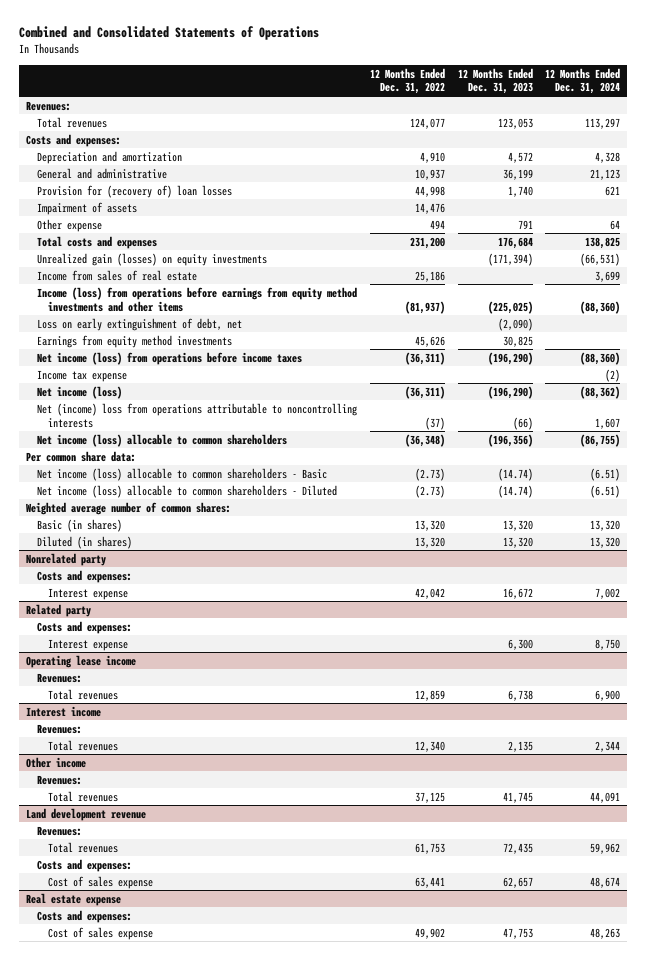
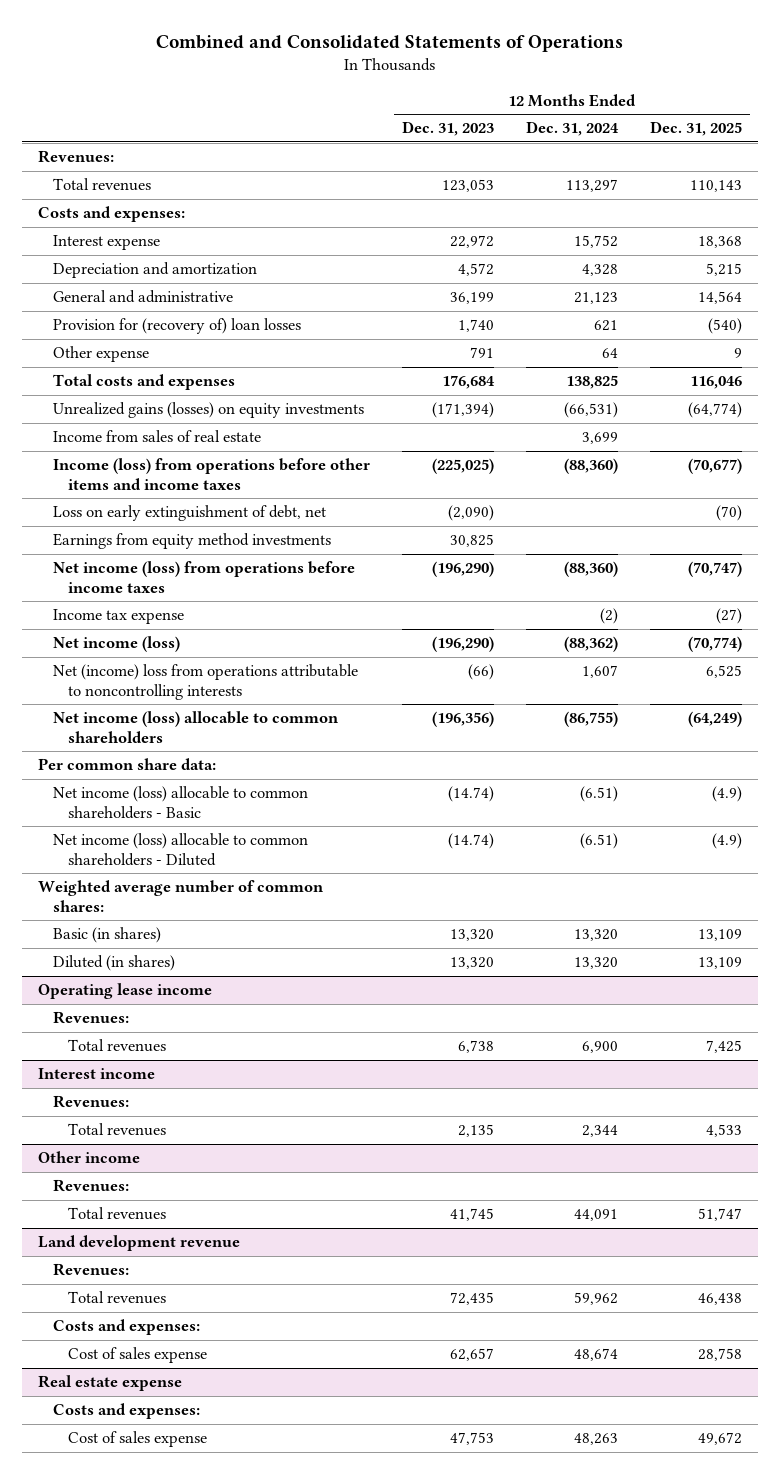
[369,67,445,95] 12 Months Ended Dec. 31, 2022 -> none
none -> [649,121,742,137] Dec. 31, 2025
none -> [53,235,161,251] Interest expense
[36,201,137,215] Impairment of assets -> none
[36,252,267,266] Unrealized gain (losses) on equity investments -> [53,402,365,419] Unrealized gains (losses) on equity investments
[36,286,357,312] Income (loss) from operations before earnings from equity method investments and other items -> [53,458,371,490] Income (loss) from operations before other items and income taxes
[25,552,106,566] Nonrelated party -> none
[36,569,132,583] Costs and expenses: -> none
[48,587,129,600] Interest expense -> none
[25,603,91,617] Related party -> none
[36,620,132,634] Costs and expenses: -> none
[48,638,129,651] Interest expense -> none

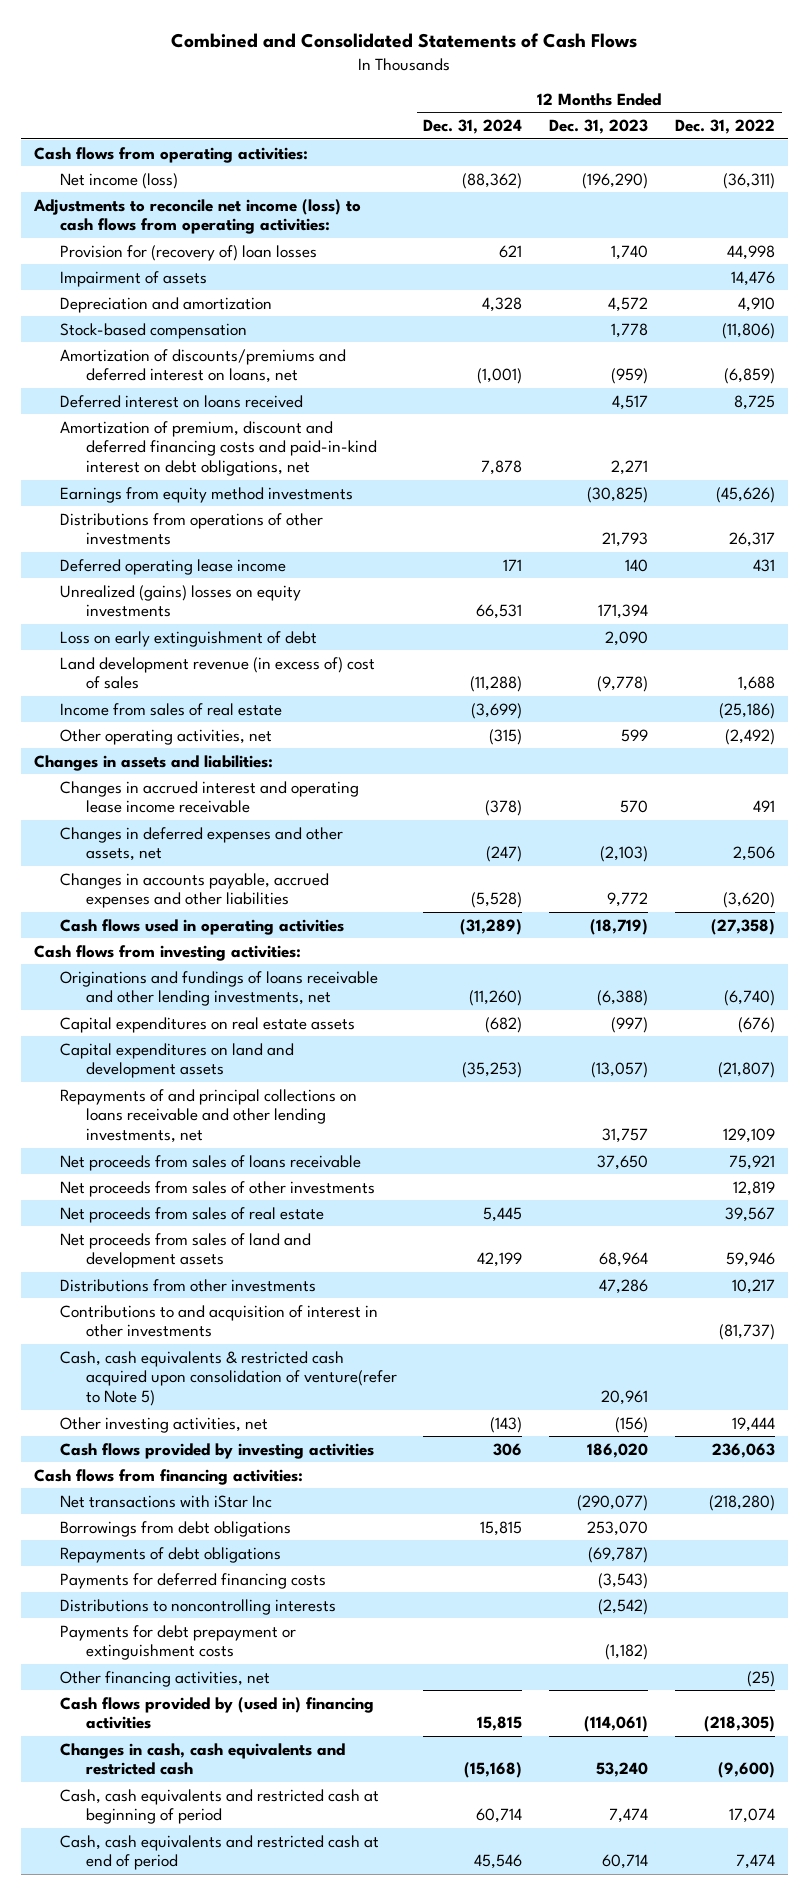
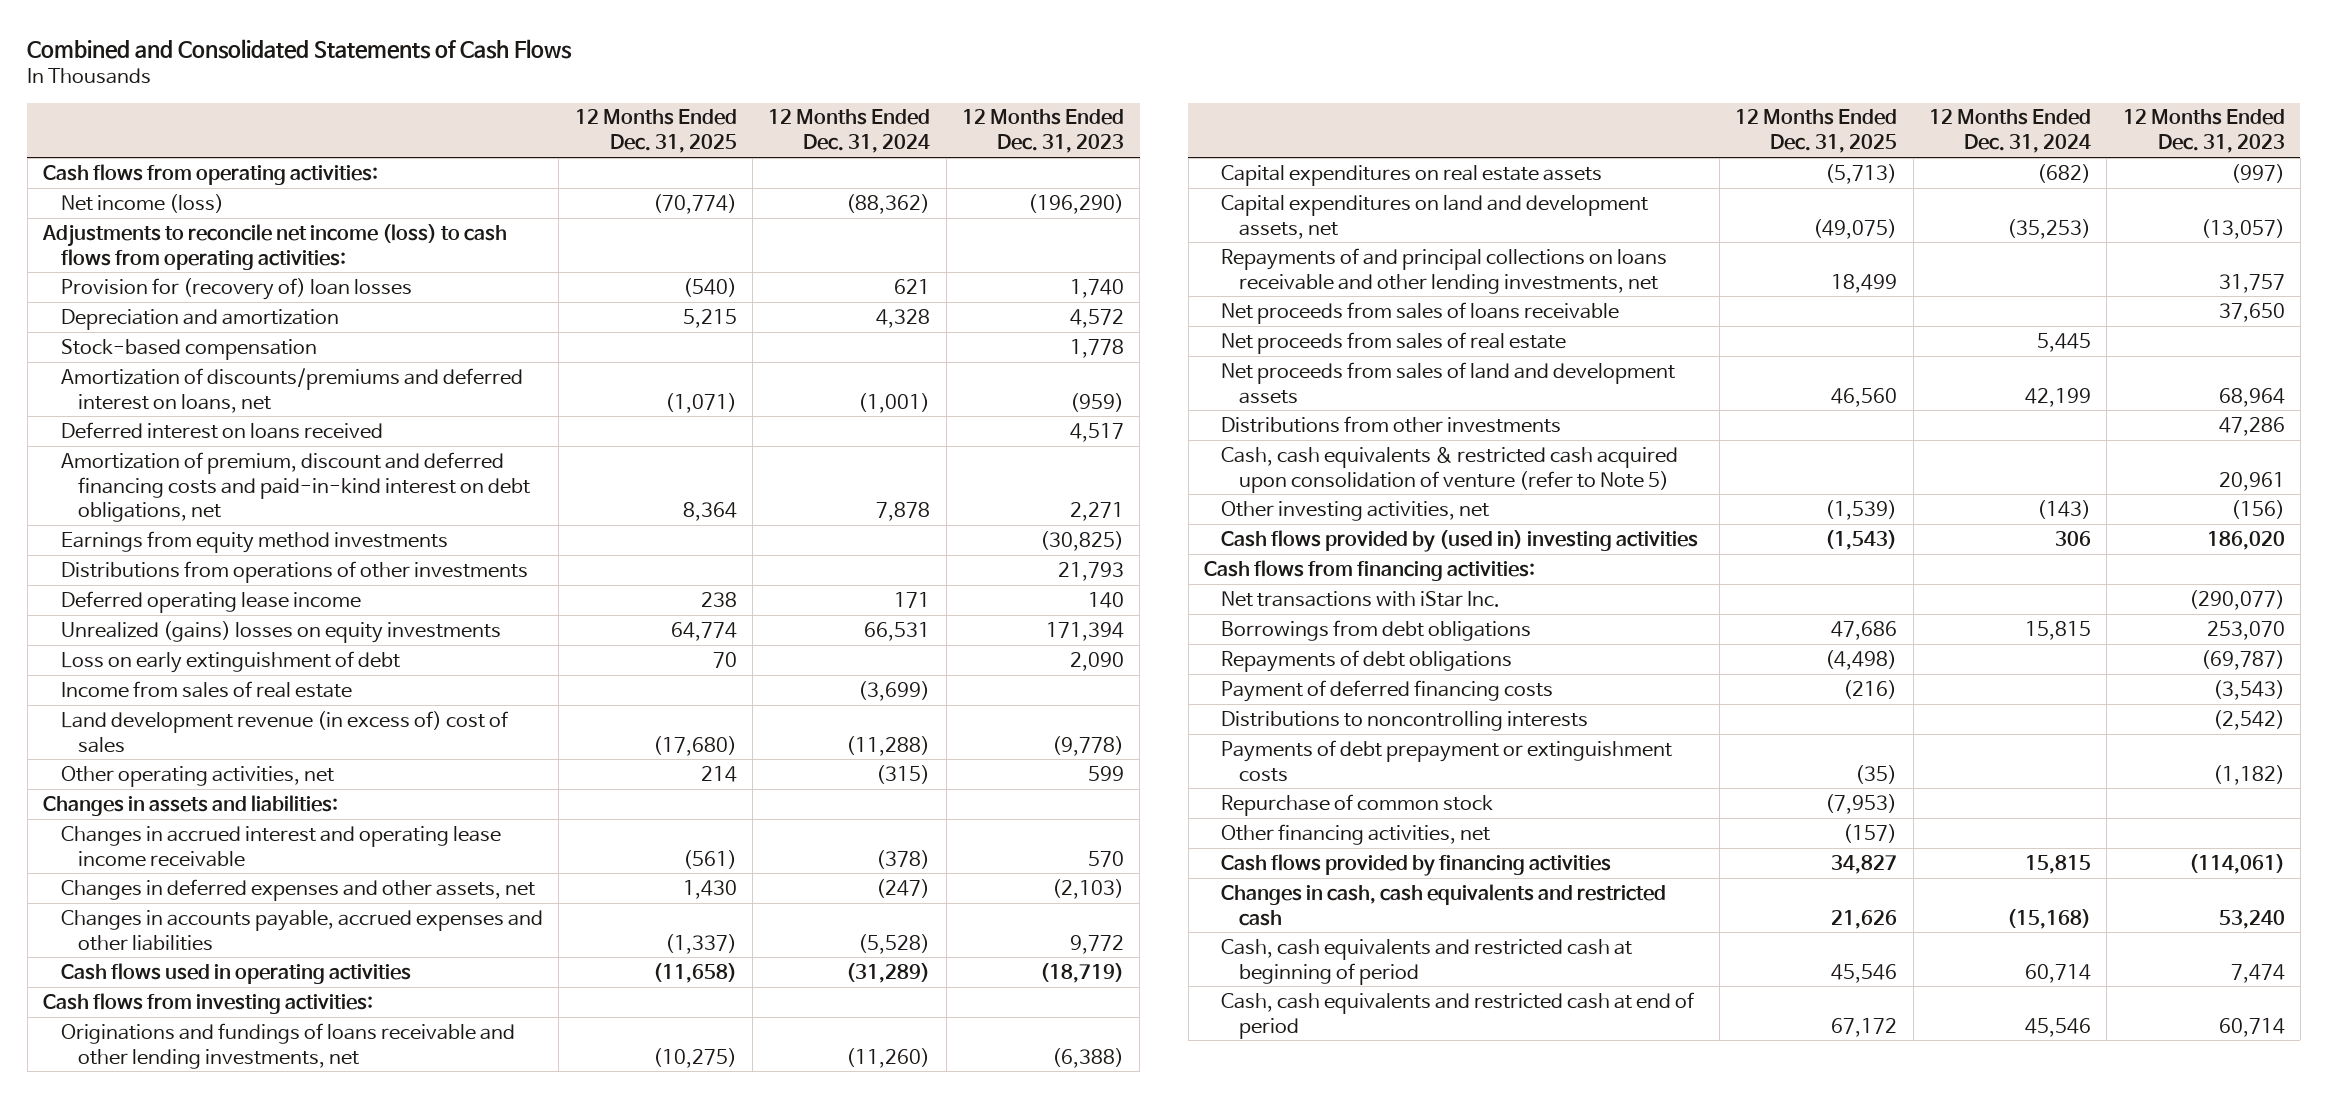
[674,119,775,135] Dec. 31, 2022 -> none
none -> [574,109,737,154] 12 Months Ended Dec. 31, 2025
[59,270,207,287] Impairment of assets -> none
[59,656,375,690] Land development revenue (in excess of) cost of sales -> [60,710,508,753] Land development revenue (in excess of) cost of sales
[59,1042,294,1079] Capital expenditures on land and development assets -> [1221,194,1649,239] Capital expenditures on land and development assets, net
[59,1180,375,1197] Net proceeds from sales of other investments -> none
[59,1304,378,1338] Contributions to and acquisition of interest in other investments -> none
[59,1350,397,1407] Cash, cash equivalents & restricted cash acquired upon consolidation of venture(refer to Note 5) -> [1221,446,1679,493] Cash, cash equivalents & restricted cash acquired upon consolidation of venture (refer to Note 5)
[59,1442,374,1459] Cash flows provided by investing activities -> [1221,529,1699,552] Cash flows provided by (used in) investing activities
[59,1494,272,1508] Net transactions with iStar Inc -> [1221,590,1501,607] Net transactions with iStar Inc.
[59,1572,326,1589] Payments for deferred financing costs -> [1221,679,1554,702] Payment of deferred financing costs
[59,1624,296,1661] Payments for debt prepayment or extinguishment costs -> [1221,739,1673,782] Payments of debt prepayment or extinguishment costs
none -> [1221,793,1494,816] Repurchase of common stock
[59,1696,374,1730] Cash flows provided by (used in) financing activities -> [1221,853,1612,876] Cash flows provided by financing activities

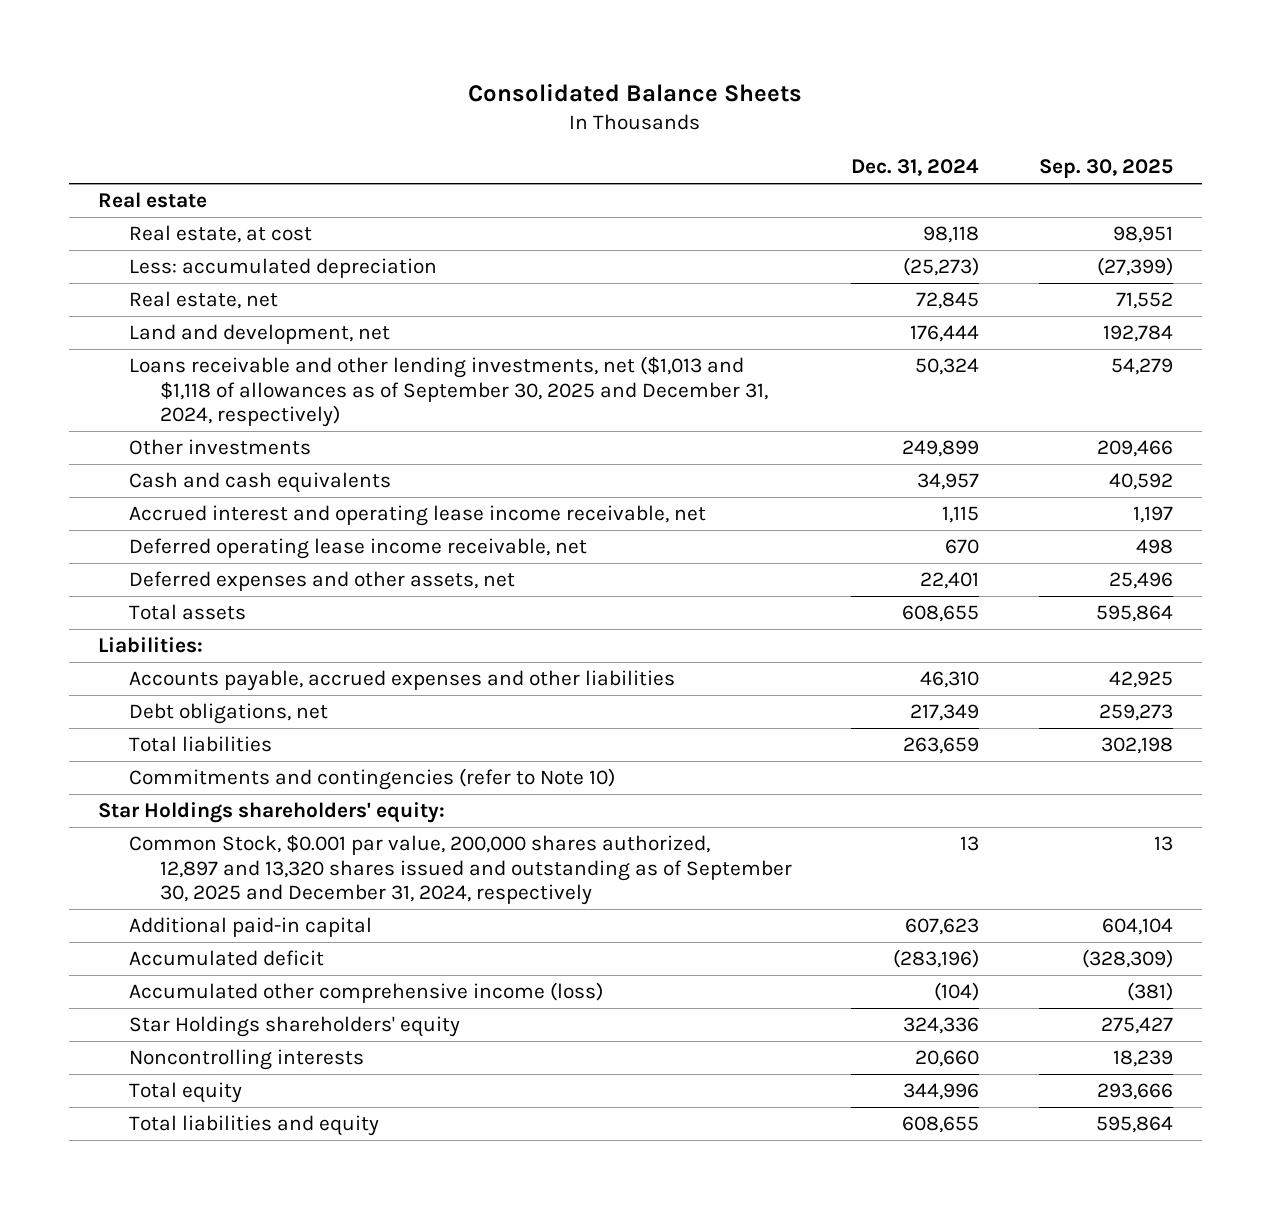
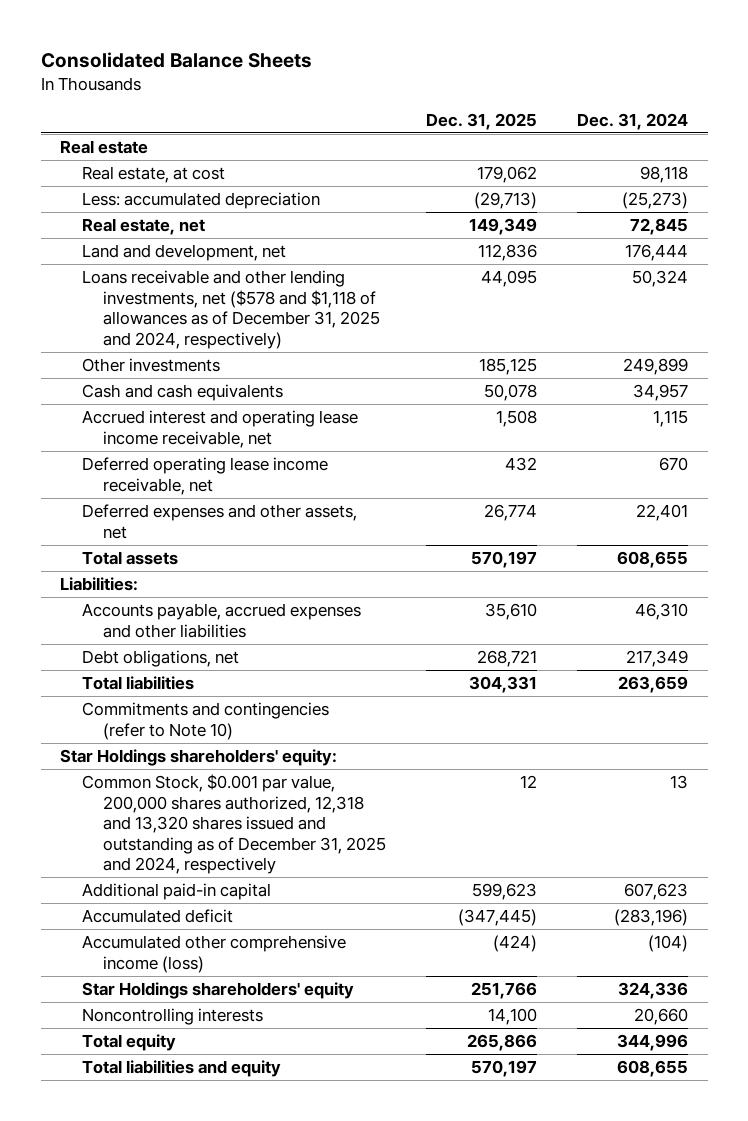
[1038,159,1173,179] Sep. 30, 2025 -> none
none -> [425,112,537,130] Dec. 31, 2025
[129,356,768,427] Loans receivable and other lending investments, net ($1,013 and $1,118 of allowances as of September 30, 2025 and December 31, 2024, respectively) -> [81,270,381,349] Loans receivable and other lending investments, net ($578 and $1,118 of allowances as of December 31, 2025 and 2024, respectively)
[129,835,792,905] Common Stock, $0.001 par value, 200,000 shares authorized, 12,897 and 13,320 shares issued and outstanding as of September 30, 2025 and December 31, 2024, respectively -> [81,774,387,875] Common Stock, $0.001 par value, 200,000 shares authorized, 12,318 and 13,320 shares issued and outstanding as of December 31, 2025 and 2024, respectively

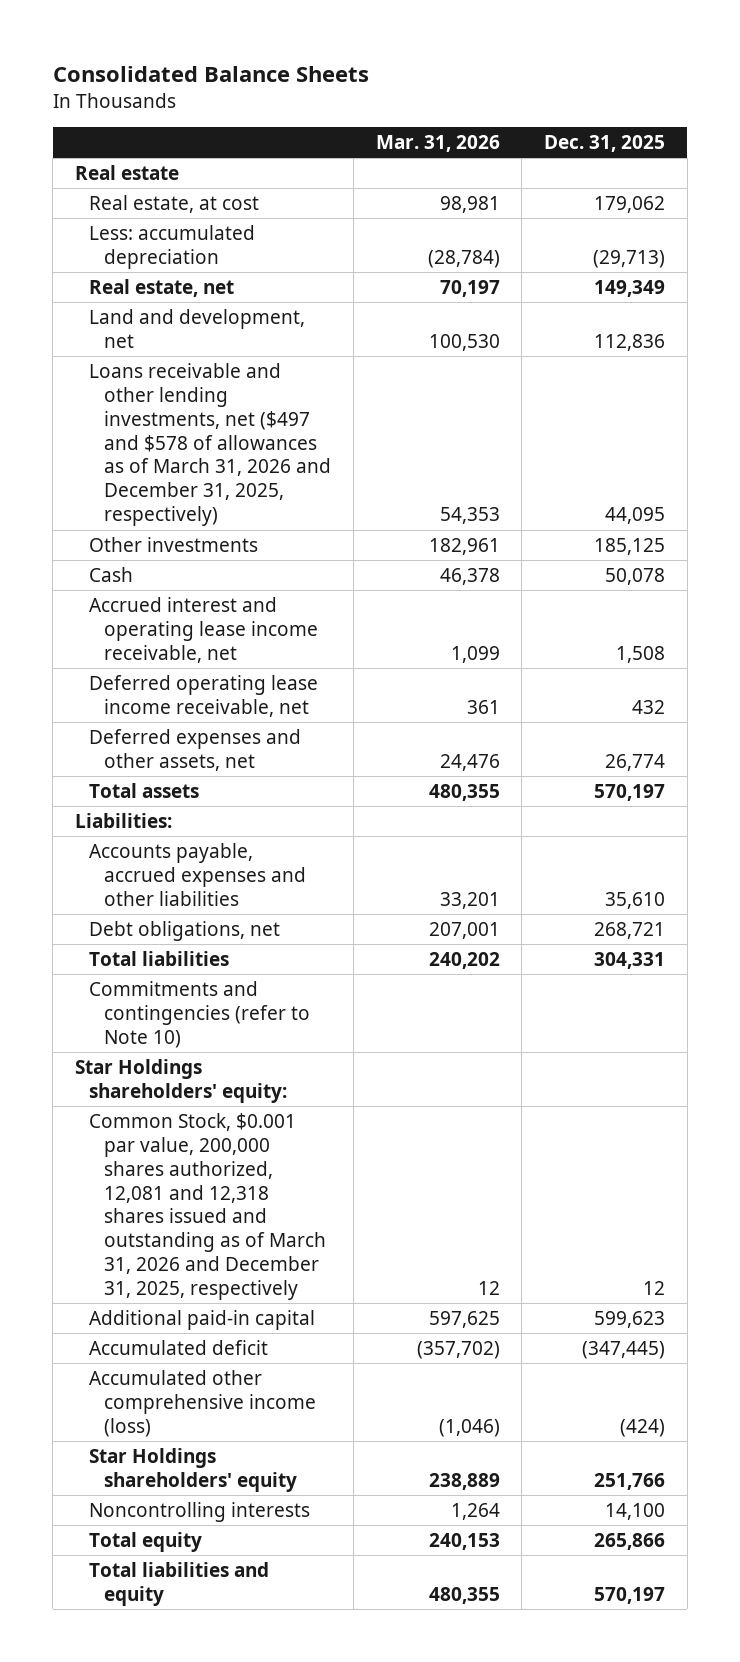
[576,112,688,130] Dec. 31, 2024 -> none
none -> [375,134,500,152] Mar. 31, 2026
[81,270,381,349] Loans receivable and other lending investments, net ($578 and $1,118 of allowances as of December 31, 2025 and 2024, respectively) -> [89,363,332,527] Loans receivable and other lending investments, net ($497 and $578 of allowances as of March 31, 2026 and December 31, 2025, respectively)
[81,384,283,402] Cash and cash equivalents -> [89,567,134,583] Cash
[81,774,387,875] Common Stock, $0.001 par value, 200,000 shares authorized, 12,318 and 13,320 shares issued and outstanding as of December 31, 2025 and 2024, respectively -> [89,1113,327,1301] Common Stock, $0.001 par value, 200,000 shares authorized, 12,081 and 12,318 shares issued and outstanding as of March 31, 2026 and December 31, 2025, respectively

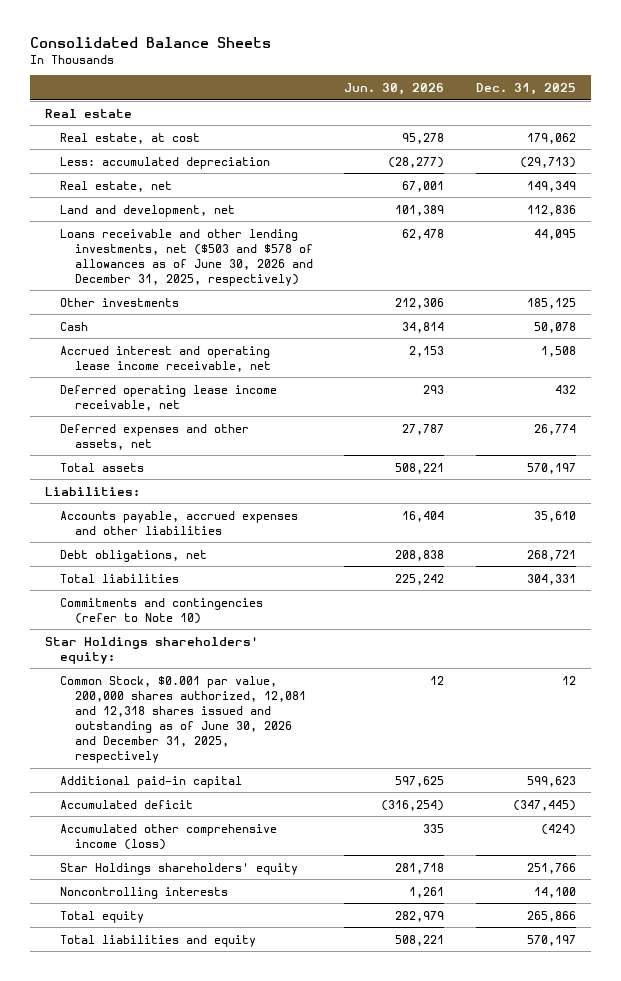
[375,134,500,152] Mar. 31, 2026 -> none
none -> [344,82,445,95] Jun. 30, 2026
[89,363,332,527] Loans receivable and other lending investments, net ($497 and $578 of allowances as of March 31, 2026 and December 31, 2025, respectively) -> [60,228,313,286] Loans receivable and other lending investments, net ($503 and $578 of allowances as of June 30, 2026 and December 31, 2025, respectively)
[89,1113,327,1301] Common Stock, $0.001 par value, 200,000 shares authorized, 12,081 and 12,318 shares issued and outstanding as of March 31, 2026 and December 31, 2025, respectively -> [60,675,306,763] Common Stock, $0.001 par value, 200,000 shares authorized, 12,081 and 12,318 shares issued and outstanding as of June 30, 2026 and December 31, 2025, respectively

